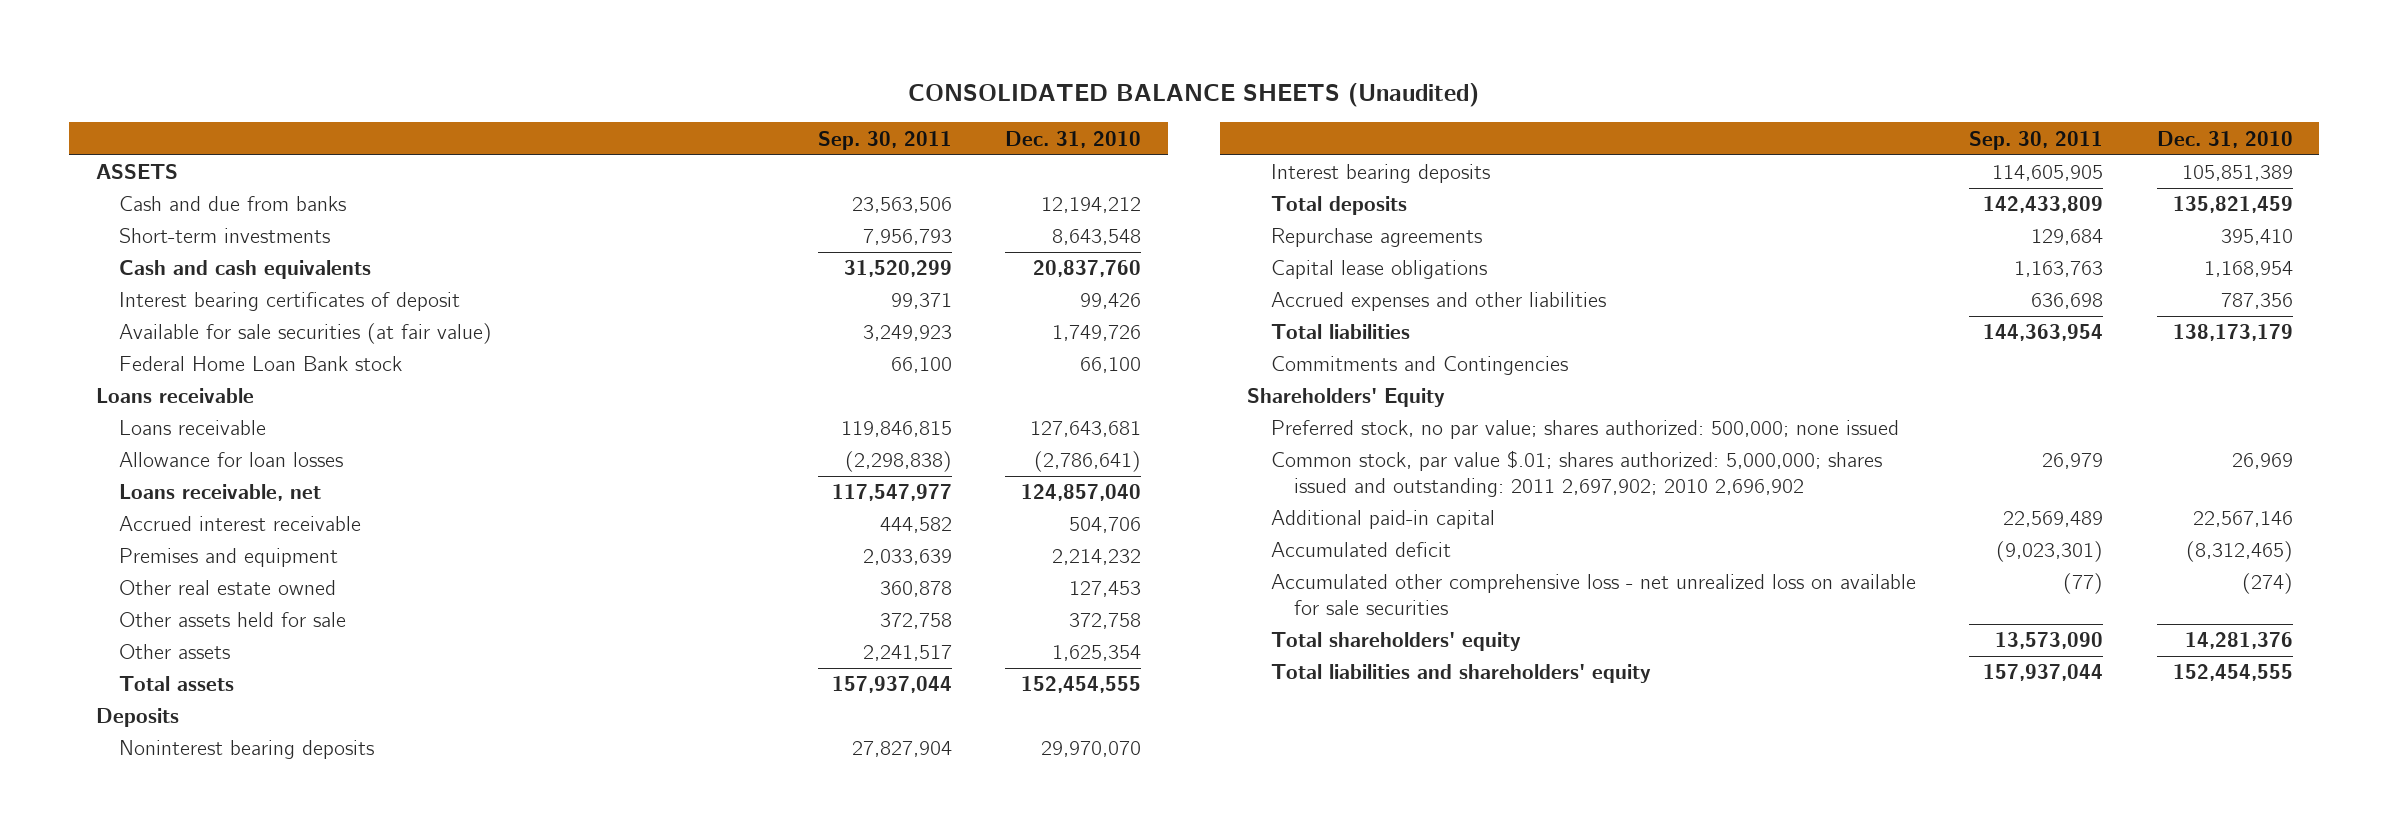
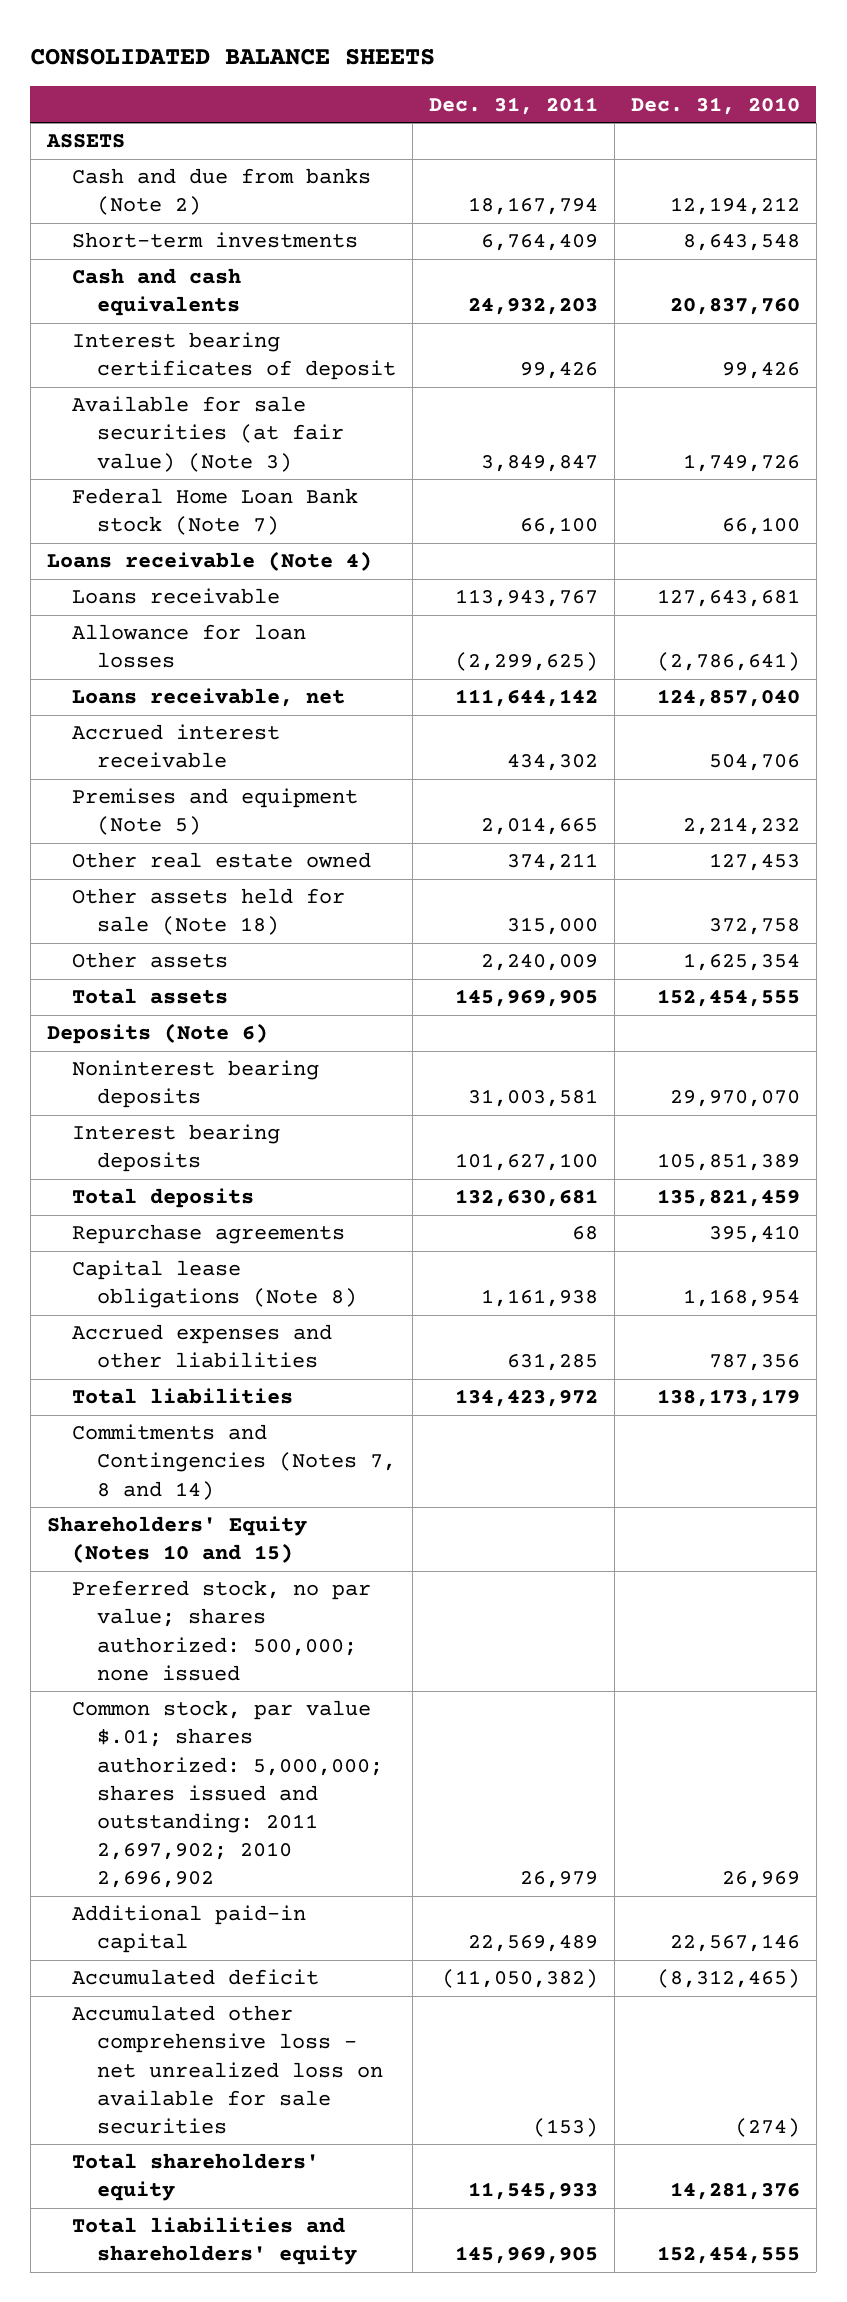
[908,83,1480,108] CONSOLIDATED BALANCE SHEETS (Unaudited) -> [30,48,436,66] CONSOLIDATED BALANCE SHEETS
[817,130,952,150] Sep. 30, 2011 -> none
none -> [429,96,599,115] Dec. 31, 2011
[119,196,347,212] Cash and due from banks -> [71,168,371,216] Cash and due from banks (Note 2)
[119,323,493,345] Available for sale securities (at fair value) -> [71,396,345,472] Available for sale securities (at fair value) (Note 3)
[119,356,403,372] Federal Home Loan Bank stock -> [71,488,358,536] Federal Home Loan Bank stock (Note 7)
[95,388,254,404] Loans receivable -> [46,551,372,572] Loans receivable (Note 4)
[119,548,339,568] Premises and equipment -> [71,788,358,836] Premises and equipment (Note 5)
[119,612,347,628] Other assets held for sale -> [71,888,345,936] Other assets held for sale (Note 18)
[95,708,179,728] Deposits -> [46,1023,268,1045] Deposits (Note 6)
[1270,260,1487,280] Capital lease obligations -> [71,1260,358,1309] Capital lease obligations (Note 8)
[1270,356,1568,376] Commitments and Contingencies -> [71,1424,397,1500] Commitments and Contingencies (Notes 7, 8 and 14)
[1247,388,1446,408] Shareholders' Equity -> [46,1516,307,1564] Shareholders' Equity (Notes 10 and 15)

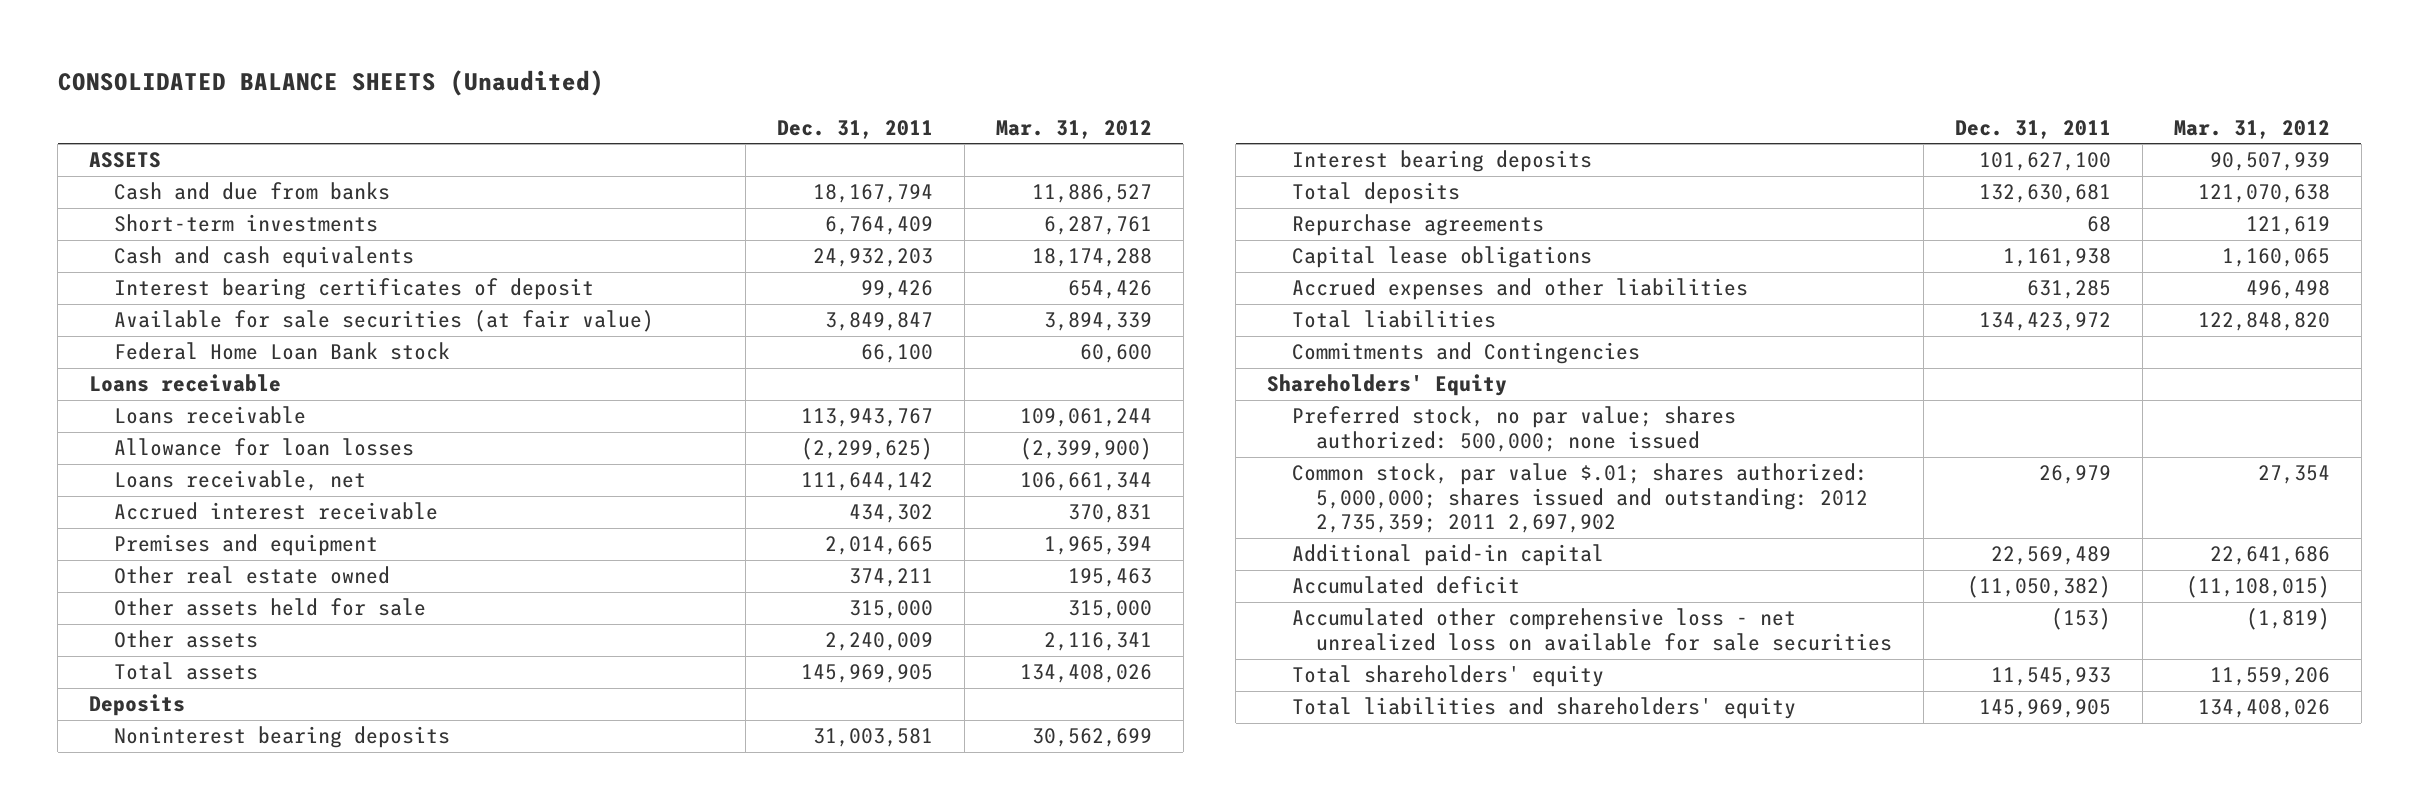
[30,48,436,66] CONSOLIDATED BALANCE SHEETS -> [57,70,604,97] CONSOLIDATED BALANCE SHEETS (Unaudited)
[630,96,800,115] Dec. 31, 2010 -> none
none -> [995,119,1152,139] Mar. 31, 2012
[71,168,371,216] Cash and due from banks (Note 2) -> [113,182,390,201] Cash and due from banks
[71,396,345,472] Available for sale securities (at fair value) (Note 3) -> [113,310,654,333] Available for sale securities (at fair value)
[71,488,358,536] Federal Home Loan Bank stock (Note 7) -> [113,342,450,361] Federal Home Loan Bank stock
[46,551,372,572] Loans receivable (Note 4) -> [89,374,282,393] Loans receivable
[71,788,358,836] Premises and equipment (Note 5) -> [113,534,378,557] Premises and equipment
[71,888,345,936] Other assets held for sale (Note 18) -> [113,598,426,617] Other assets held for sale
[46,1023,268,1045] Deposits (Note 6) -> [89,694,186,717] Deposits
[71,1260,358,1309] Capital lease obligations (Note 8) -> [1291,246,1592,269] Capital lease obligations
[71,1424,397,1500] Commitments and Contingencies (Notes 7, 8 and 14) -> [1291,342,1640,365] Commitments and Contingencies
[46,1516,307,1564] Shareholders' Equity (Notes 10 and 15) -> [1267,374,1508,397] Shareholders' Equity
[71,1700,384,1888] Common stock, par value $.01; shares authorized: 5,000,000; shares issued and outstanding: 2011 2,697,902; 2010 2,696,902 -> [1291,463,1869,534] Common stock, par value $.01; shares authorized: 5,000,000; shares issued and outstanding: 2012 2,735,359; 2011 2,697,902

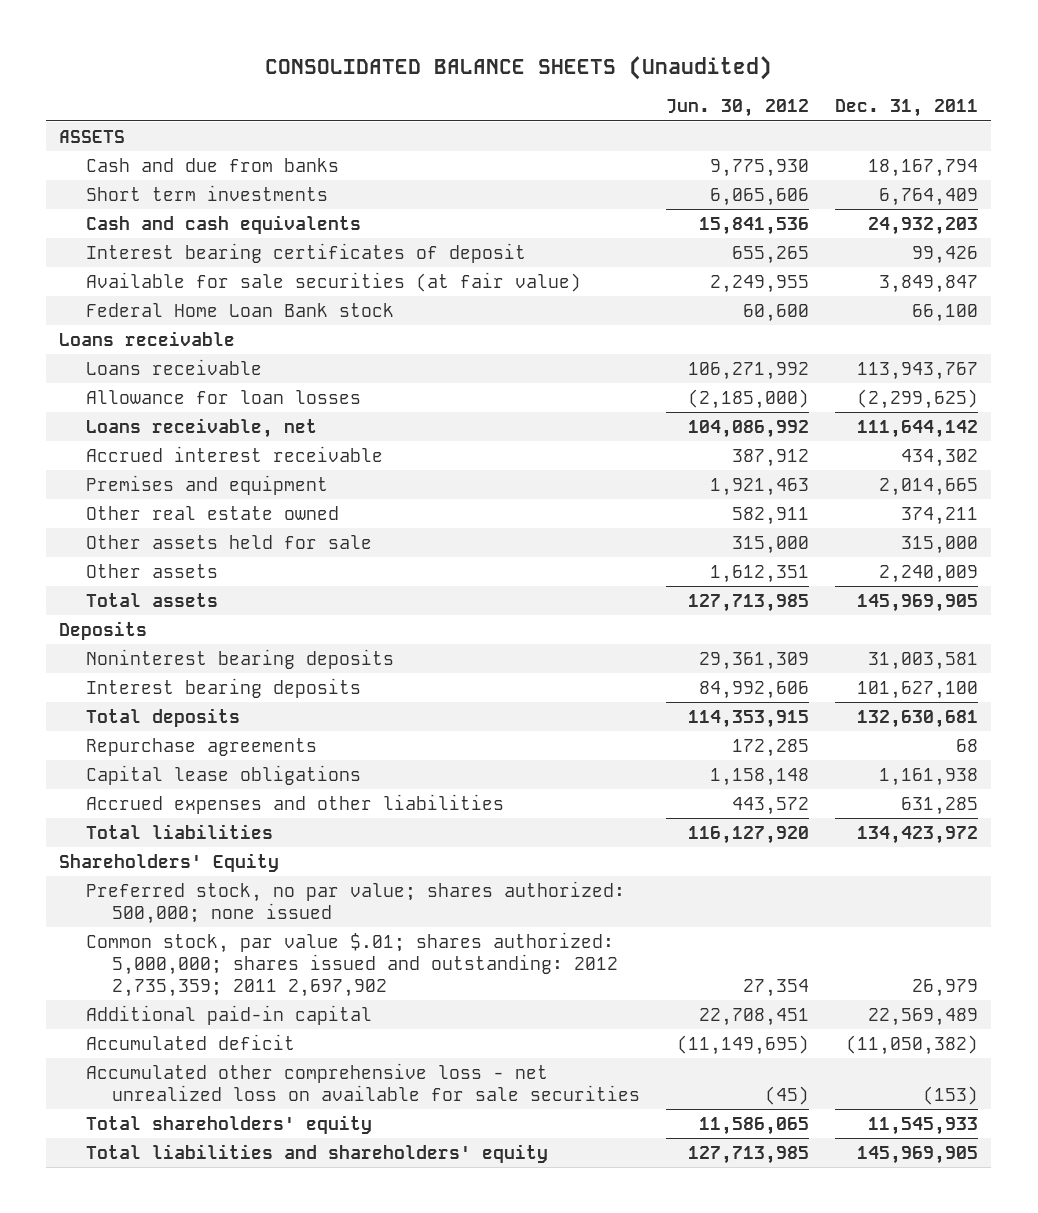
[995,119,1152,139] Mar. 31, 2012 -> none
none -> [666,99,810,118] Jun. 30, 2012
[113,214,378,233] Short-term investments -> [85,184,328,201] Short term investments
[1291,342,1640,365] Commitments and Contingencies -> none

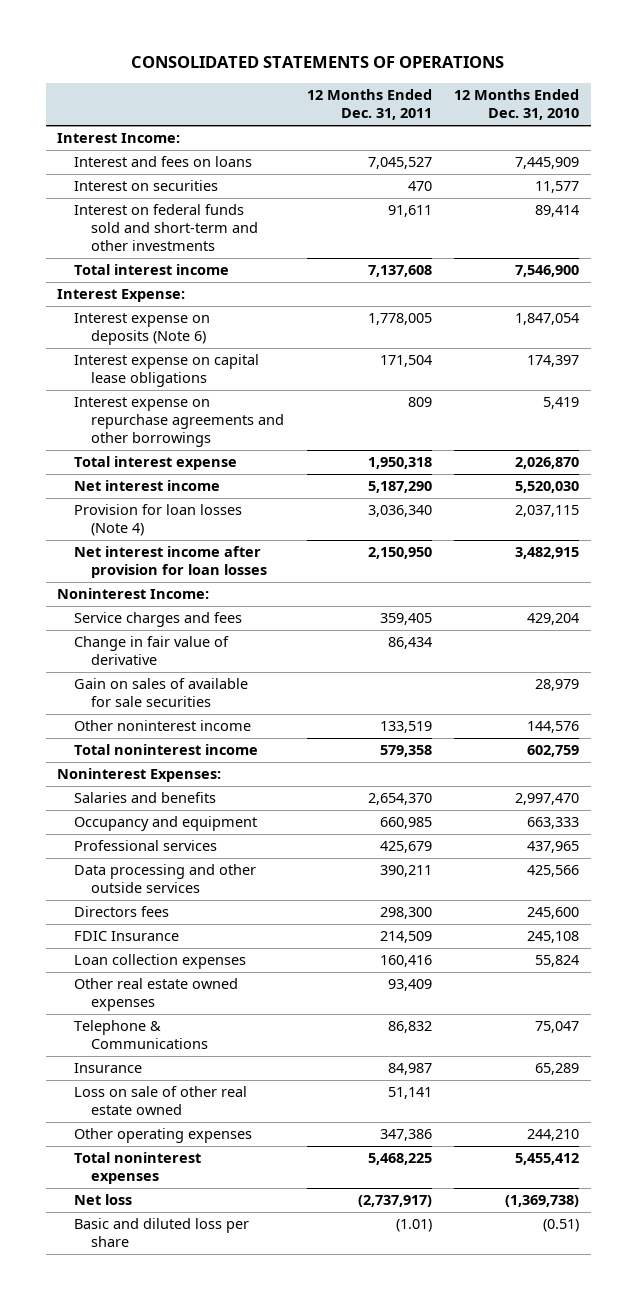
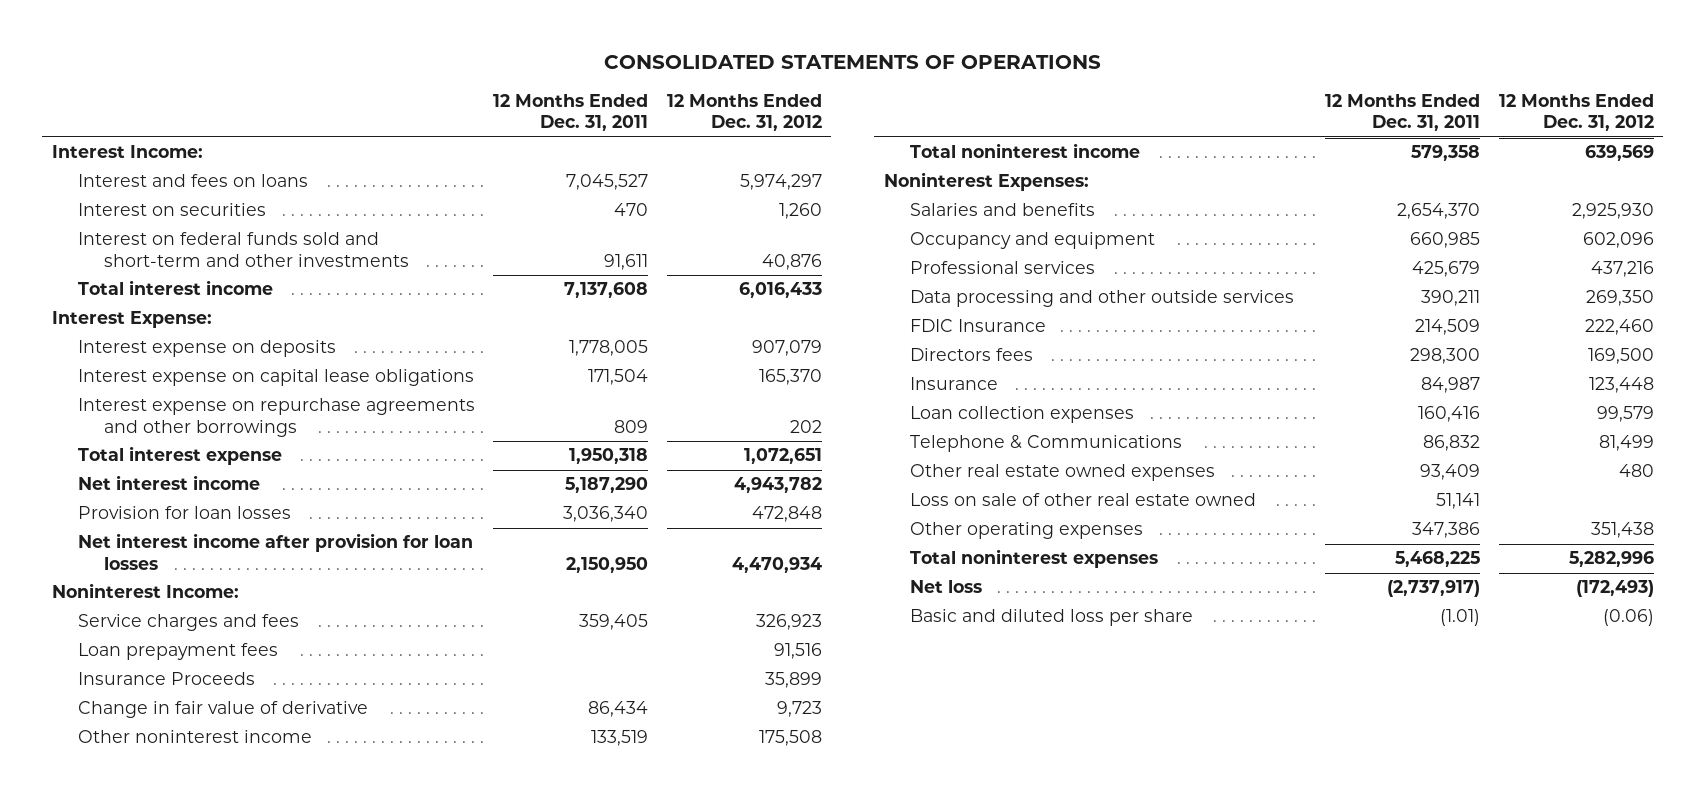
[454,89,580,121] 12 Months Ended Dec. 31, 2010 -> none
none -> [666,93,822,132] 12 Months Ended Dec. 31, 2012
[74,313,211,346] Interest expense on deposits (Note 6) -> [77,340,336,358] Interest expense on deposits
[74,504,243,537] Provision for loan losses (Note 4) -> [77,506,291,520] Provision for loan losses
none -> [77,643,278,661] Loan prepayment fees
none -> [77,672,255,686] Insurance Proceeds
[74,678,249,708] Gain on sales of available for sale securities -> none
[74,906,170,918] Directors fees -> [909,348,1033,362] Directors fees
[74,1063,143,1074] Insurance -> [909,377,998,391] Insurance
[74,978,239,1012] Other real estate owned expenses -> [909,464,1215,482] Other real estate owned expenses

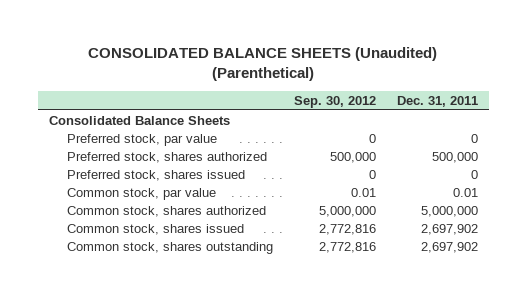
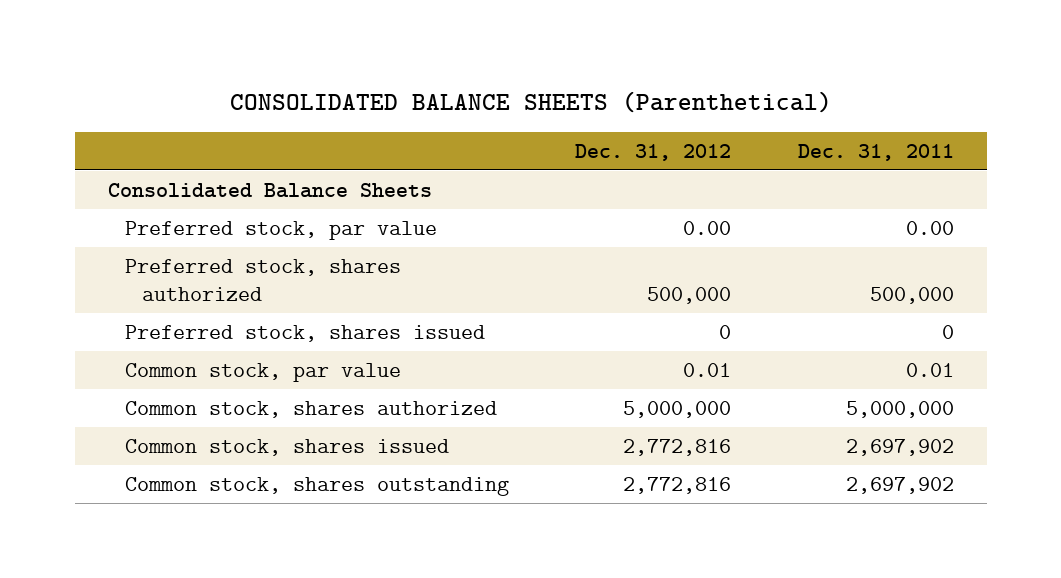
[88,47,438,82] CONSOLIDATED BALANCE SHEETS (Unaudited) (Parenthetical) -> [229,90,832,113] CONSOLIDATED BALANCE SHEETS (Parenthetical)
[293,95,376,108] Sep. 30, 2012 -> none
none -> [575,143,732,161] Dec. 31, 2012
[471,133,479,143] 0 -> [905,220,954,235] 0.00

